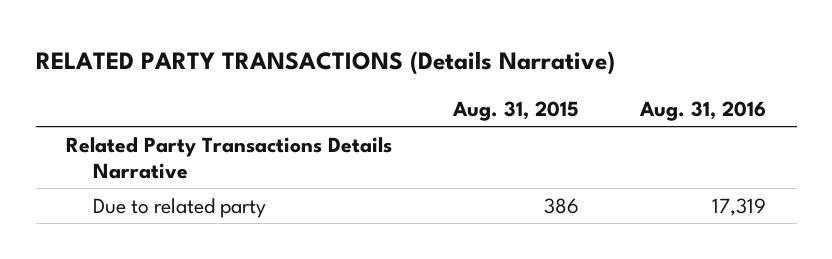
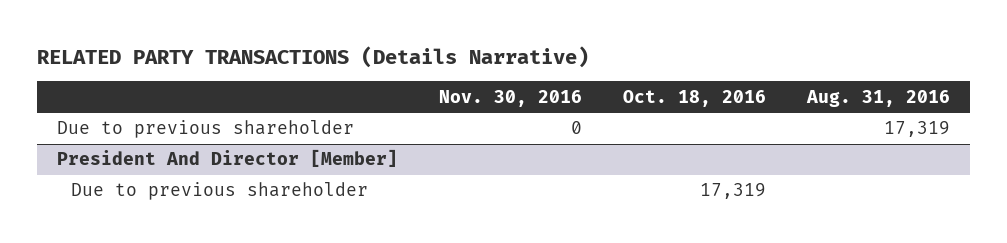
[452,100,580,121] Aug. 31, 2015 -> none
none -> [439,89,583,107] Nov. 30, 2016
none -> [623,89,767,107] Oct. 18, 2016
[66,136,393,179] Related Party Transactions Details Narrative -> none
[92,197,266,218] Due to related party -> [57,120,355,139] Due to previous shareholder
none -> [57,149,399,168] President And Director [Member]
none -> [71,182,369,201] Due to previous shareholder

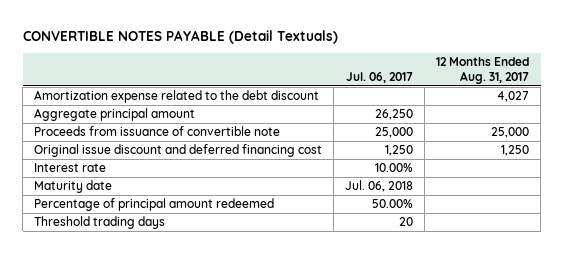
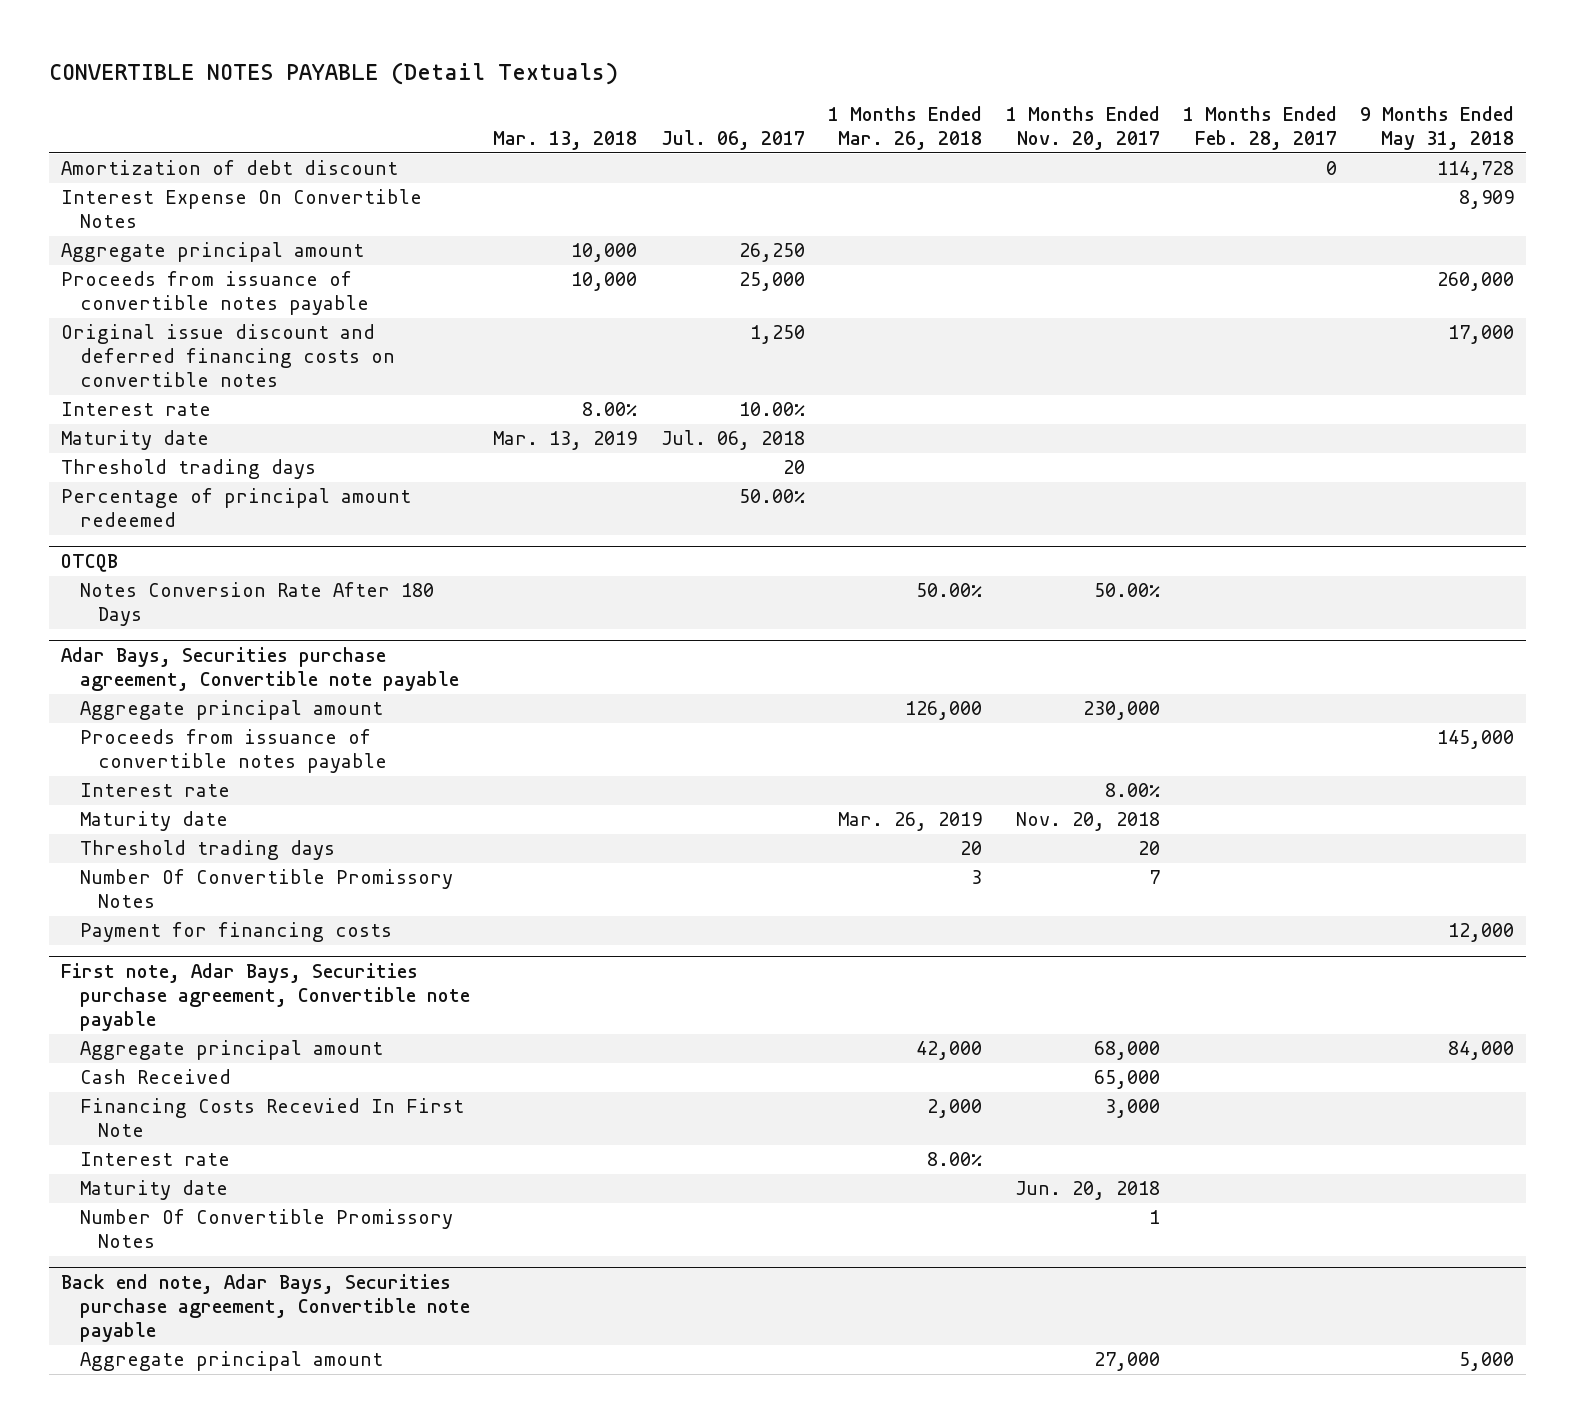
[436,57,530,85] 12 Months Ended Aug. 31, 2017 -> none
none -> [493,131,638,151] Mar. 13, 2018
none -> [828,106,983,151] 1 Months Ended Mar. 26, 2018
none -> [1005,106,1160,151] 1 Months Ended Nov. 20, 2017
none -> [1182,106,1337,151] 1 Months Ended Feb. 28, 2017
none -> [1360,106,1515,151] 9 Months Ended May 31, 2018
[34,90,320,104] Amortization expense related to the debt discount -> [61,160,399,176] Amortization of debt discount
none -> [61,189,423,229] Interest Expense On Convertible Notes
[34,126,281,137] Proceeds from issuance of convertible note -> [61,271,369,316] Proceeds from issuance of convertible notes payable
[34,144,323,158] Original issue discount and deferred financing cost -> [61,324,395,388] Original issue discount and deferred financing costs on convertible notes
[34,198,275,212] Percentage of principal amount redeemed -> [61,488,412,528] Percentage of principal amount redeemed
none -> [61,554,119,573] OTCQB
none -> [79,582,434,627] Notes Conversion Rate After 180 Days
none -> [61,647,459,692] Adar Bays, Securities purchase agreement, Convertible note payable
none -> [79,700,383,721] Aggregate principal amount
none -> [79,729,388,774] Proceeds from issuance of convertible notes payable
none -> [79,783,230,798] Interest rate
none -> [79,811,228,832] Maturity date
none -> [79,840,335,861] Threshold trading days
none -> [79,869,453,909] Number Of Convertible Promissory Notes
none -> [79,922,392,943] Payment for financing costs
none -> [61,963,470,1032] First note, Adar Bays, Securities purchase agreement, Convertible note payable
none -> [79,1040,383,1061] Aggregate principal amount
none -> [79,1069,231,1085] Cash Received
none -> [79,1098,464,1138] Financing Costs Recevied In First Note
none -> [79,1152,230,1167] Interest rate
none -> [79,1180,228,1201] Maturity date
none -> [79,1209,453,1249] Number Of Convertible Promissory Notes
none -> [61,1274,470,1343] Back end note, Adar Bays, Securities purchase agreement, Convertible note payable
none -> [79,1351,383,1372] Aggregate principal amount

